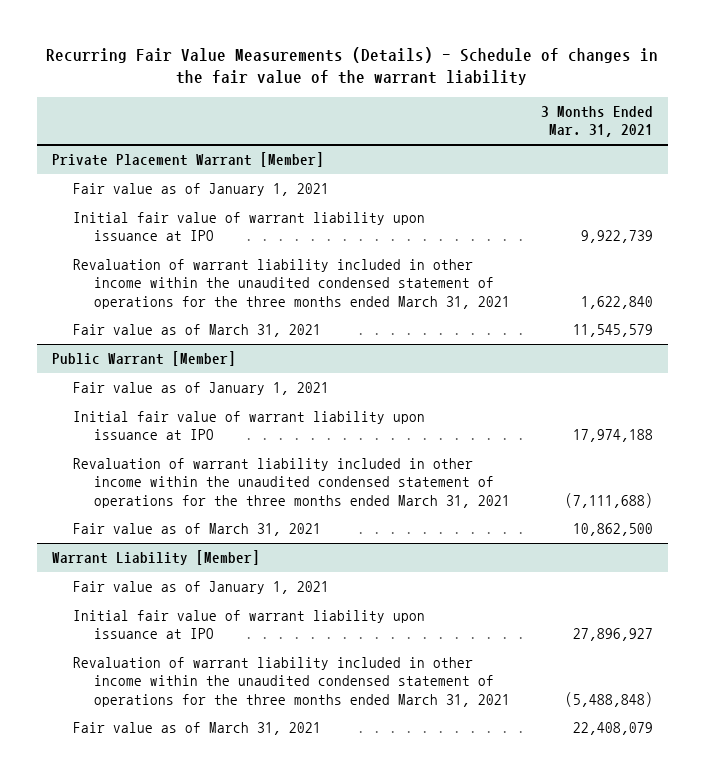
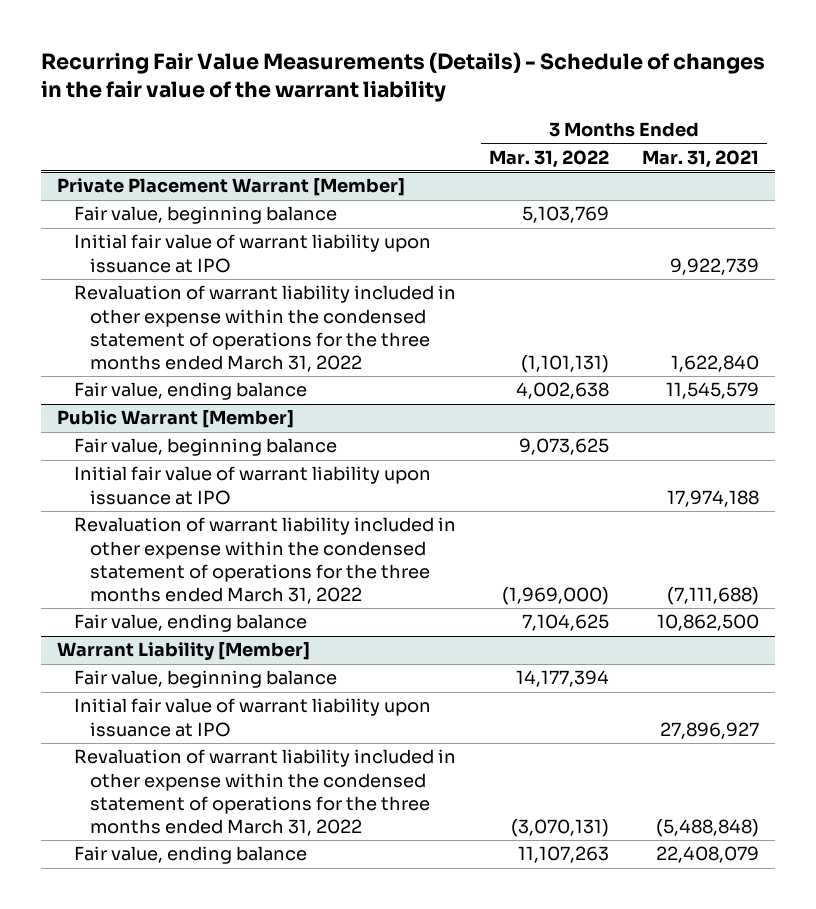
none -> [488,149,609,168] Mar. 31, 2022
[73,183,330,197] Fair value as of January 1, 2021 -> [73,206,337,225] Fair value, beginning balance
[73,259,510,309] Revaluation of warrant liability included in other income within the unaudited condensed statement of operations for the three months ended March 31, 2021 -> [73,285,456,372] Revaluation of warrant liability included in other expense within the condensed statement of operations for the three months ended March 31, 2022
[73,324,322,338] Fair value as of March 31, 2021 -> [73,382,307,401] Fair value, ending balance
[73,382,330,396] Fair value as of January 1, 2021 -> [73,438,337,457] Fair value, beginning balance
[73,458,510,508] Revaluation of warrant liability included in other income within the unaudited condensed statement of operations for the three months ended March 31, 2021 -> [73,517,456,604] Revaluation of warrant liability included in other expense within the condensed statement of operations for the three months ended March 31, 2022
[73,523,322,537] Fair value as of March 31, 2021 -> [73,614,307,633] Fair value, ending balance
[73,581,330,595] Fair value as of January 1, 2021 -> [73,670,337,689] Fair value, beginning balance
[73,657,510,707] Revaluation of warrant liability included in other income within the unaudited condensed statement of operations for the three months ended March 31, 2021 -> [73,749,456,836] Revaluation of warrant liability included in other expense within the condensed statement of operations for the three months ended March 31, 2022
[73,722,322,736] Fair value as of March 31, 2021 -> [73,846,307,865] Fair value, ending balance

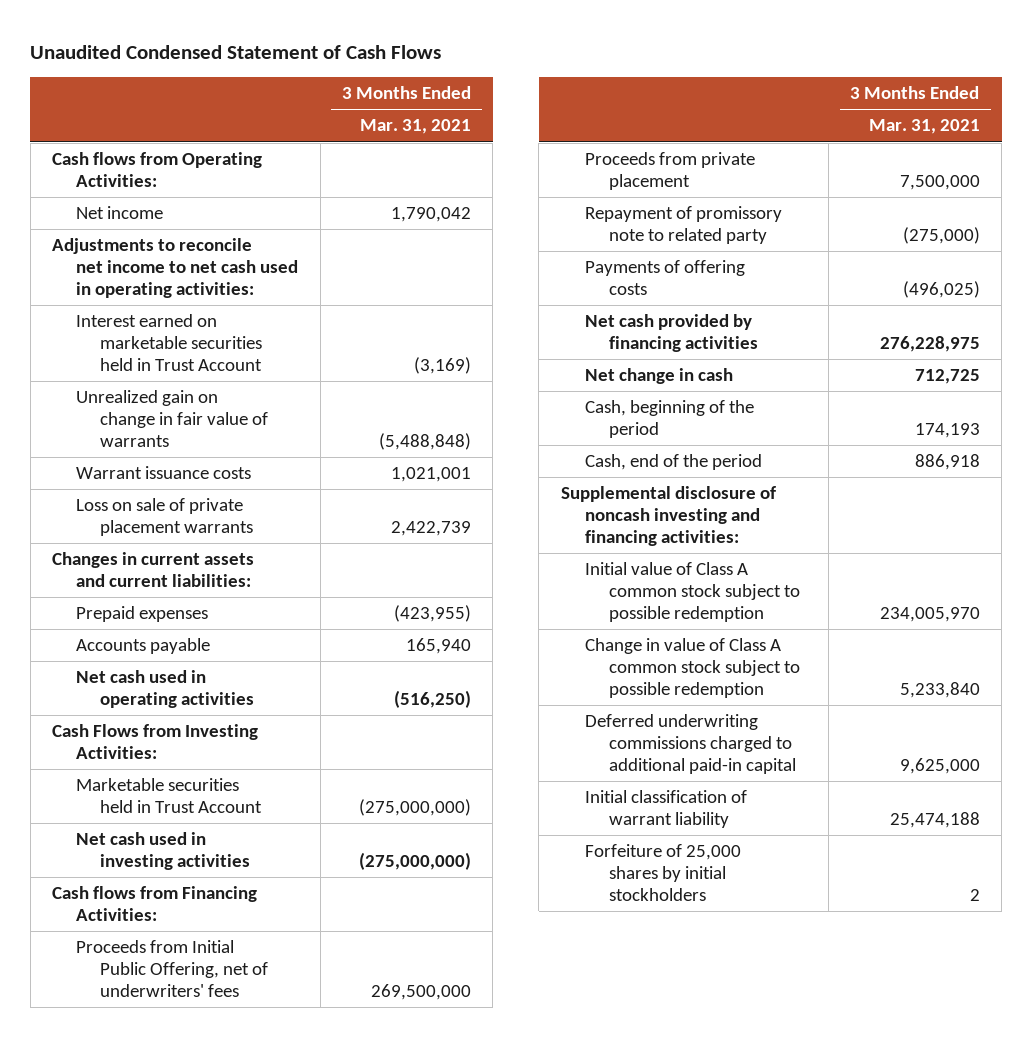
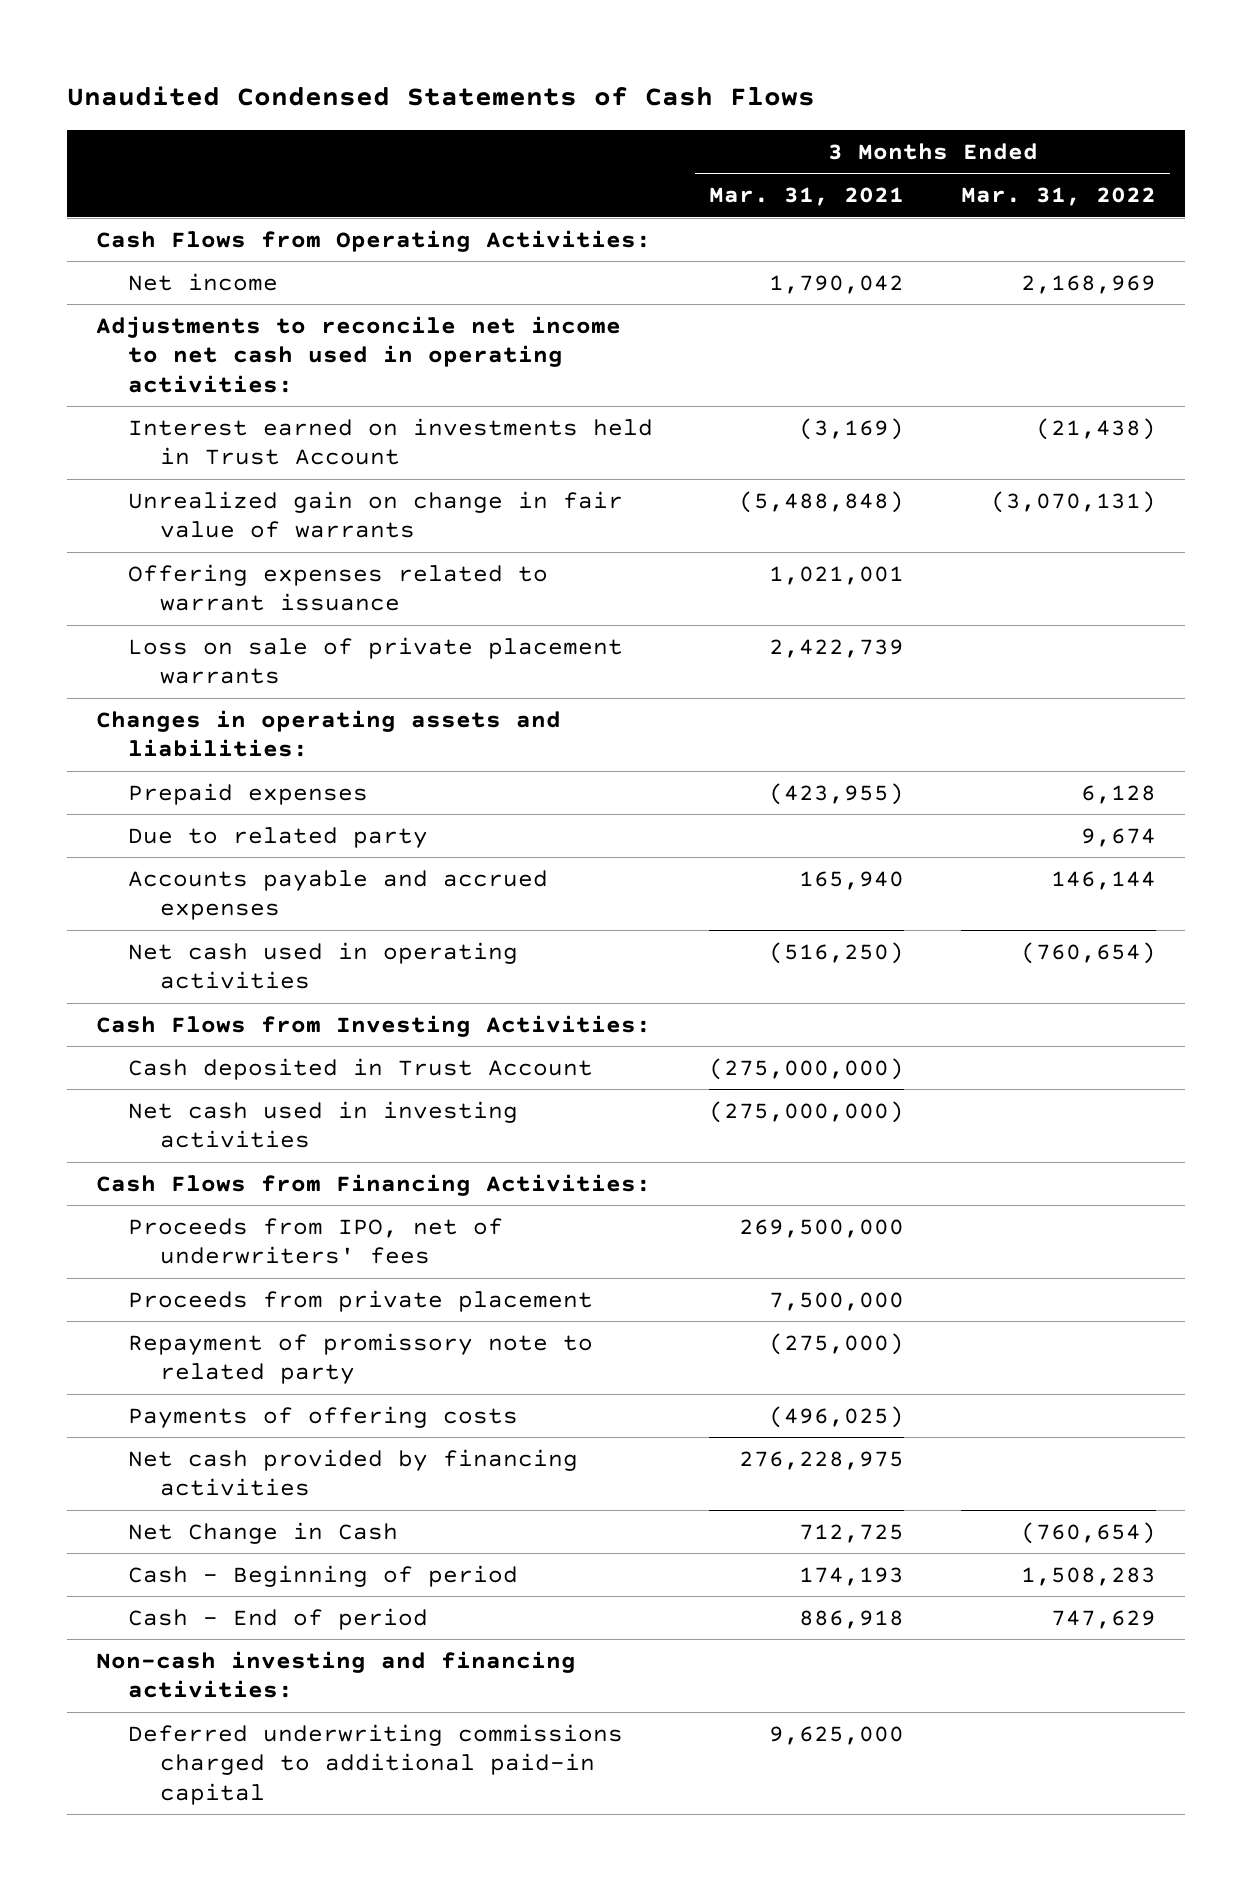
[30,44,442,59] Unaudited Condensed Statement of Cash Flows -> [67,86,816,107] Unaudited Condensed Statements of Cash Flows
none -> [961,187,1157,207] Mar. 31, 2022
[52,152,263,187] Cash flows from Operating Activities: -> [95,229,651,252] Cash Flows from Operating Activities:
[76,314,263,371] Interest earned on marketable securities held in Trust Account -> [127,417,653,466] Interest earned on investments held in Trust Account
[76,466,252,480] Warrant issuance costs -> [127,563,548,612] Offering expenses related to warrant issuance
[52,552,255,587] Changes in current assets and current liabilities: -> [95,709,561,758] Changes in operating assets and liabilities:
none -> [127,826,428,848] Due to related party
[76,638,211,655] Accounts payable -> [127,869,548,921] Accounts payable and accrued expenses
[76,778,263,813] Marketable securities held in Trust Account -> [127,1057,593,1080] Cash deposited in Trust Account
[52,886,258,921] Cash flows from Financing Activities: -> [95,1173,651,1196] Cash Flows from Financing Activities:
[76,940,269,997] Proceeds from Initial Public Offering, net of underwriters' fees -> [127,1217,503,1265] Proceeds from IPO, net of underwriters' fees
[560,486,776,546] Supplemental disclosure of noncash investing and financing activities: -> none
[584,562,800,622] Initial value of Class A common stock subject to possible redemption -> none
[584,638,800,698] Change in value of Class A common stock subject to possible redemption -> none
[584,368,733,385] Net change in cash -> [127,1521,398,1544] Net Change in Cash
[584,400,754,438] Cash, beginning of the period -> [127,1564,518,1587] Cash - Beginning of period
[584,454,762,471] Cash, end of the period -> [127,1607,428,1630] Cash - End of period
none -> [95,1650,576,1699] Non-cash investing and financing activities:
[584,790,747,828] Initial classification of warrant liability -> none
[584,844,741,901] Forfeiture of 25,000 shares by initial stockholders -> none

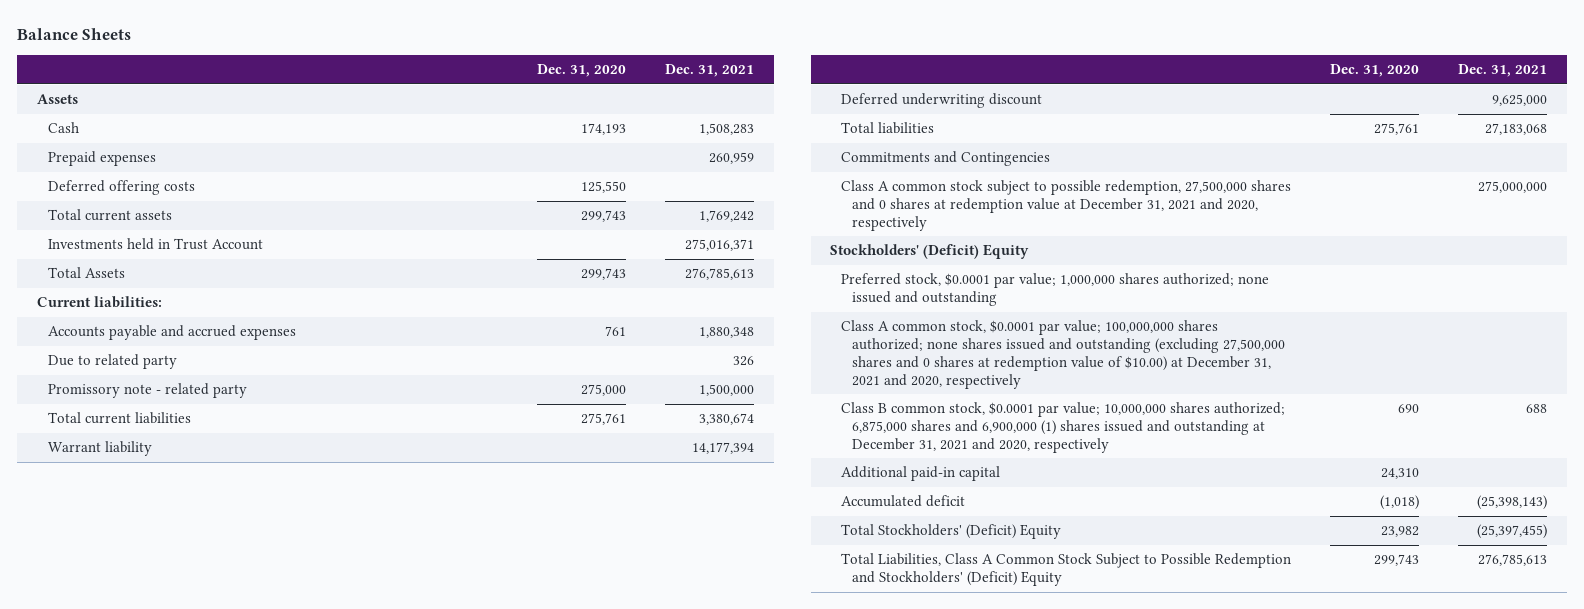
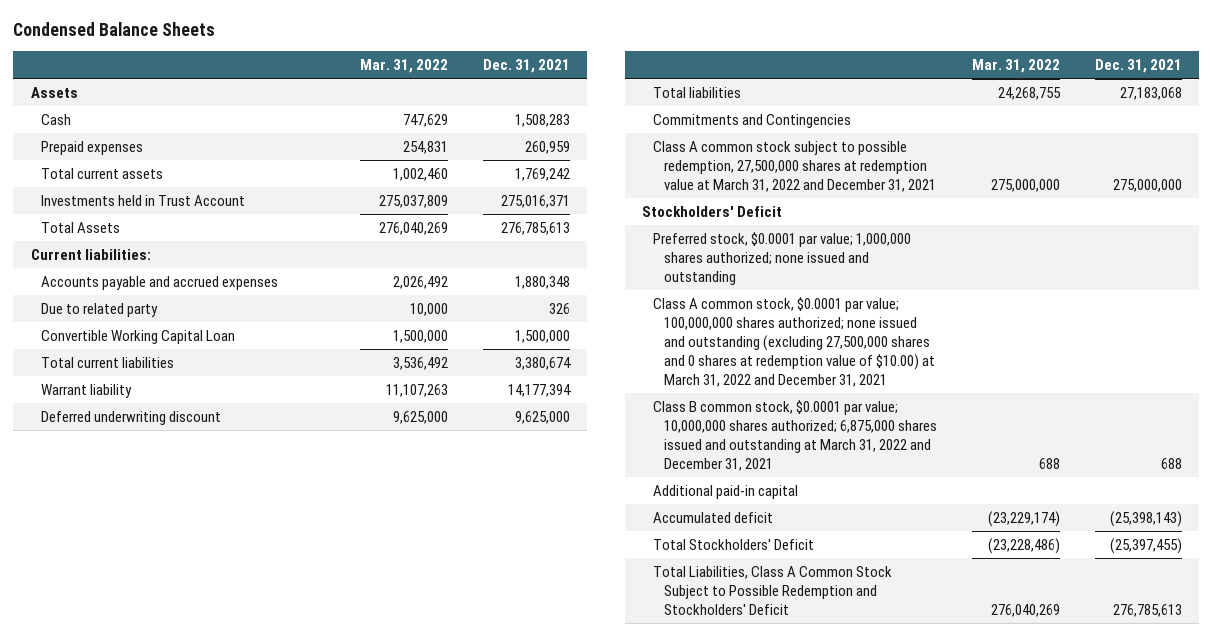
[17,28,132,41] Balance Sheets -> [13,22,216,37] Condensed Balance Sheets
[536,64,626,78] Dec. 31, 2020 -> none
none -> [359,59,448,74] Mar. 31, 2022
[47,180,195,196] Deferred offering costs -> none
[47,383,247,399] Promissory note - related party -> none
none -> [41,329,236,344] Convertible Working Capital Loan
[840,180,1291,231] Class A common stock subject to possible redemption, 27,500,000 shares and 0 shares at redemption value at December 31, 2021 and 2020, respectively -> [653,140,936,192] Class A common stock subject to possible redemption, 27,500,000 shares at redemption value at March 31, 2022 and December 31, 2021
[830,244,1030,260] Stockholders' (Deficit) Equity -> [642,205,783,217] Stockholders' Deficit
[840,320,1285,389] Class A common stock, $0.0001 par value; 100,000,000 shares authorized; none shares issued and outstanding (excluding 27,500,000 shares and 0 shares at redemption value of $10.00) at December 31, 2021 and 2020, respectively -> [653,296,935,387] Class A common stock, $0.0001 par value; 100,000,000 shares authorized; none issued and outstanding (excluding 27,500,000 shares and 0 shares at redemption value of $10.00) at March 31, 2022 and December 31, 2021
[840,402,1285,453] Class B common stock, $0.0001 par value; 10,000,000 shares authorized; 6,875,000 shares and 6,900,000 (1) shares issued and outstanding at December 31, 2021 and 2020, respectively -> [653,399,937,471] Class B common stock, $0.0001 par value; 10,000,000 shares authorized; 6,875,000 shares issued and outstanding at March 31, 2022 and December 31, 2021
[840,524,1061,540] Total Stockholders' (Deficit) Equity -> [653,538,815,550] Total Stockholders' Deficit
[840,553,1291,587] Total Liabilities, Class A Common Stock Subject to Possible Redemption and Stockholders' (Deficit) Equity -> [653,565,893,615] Total Liabilities, Class A Common Stock Subject to Possible Redemption and Stockholders' Deficit

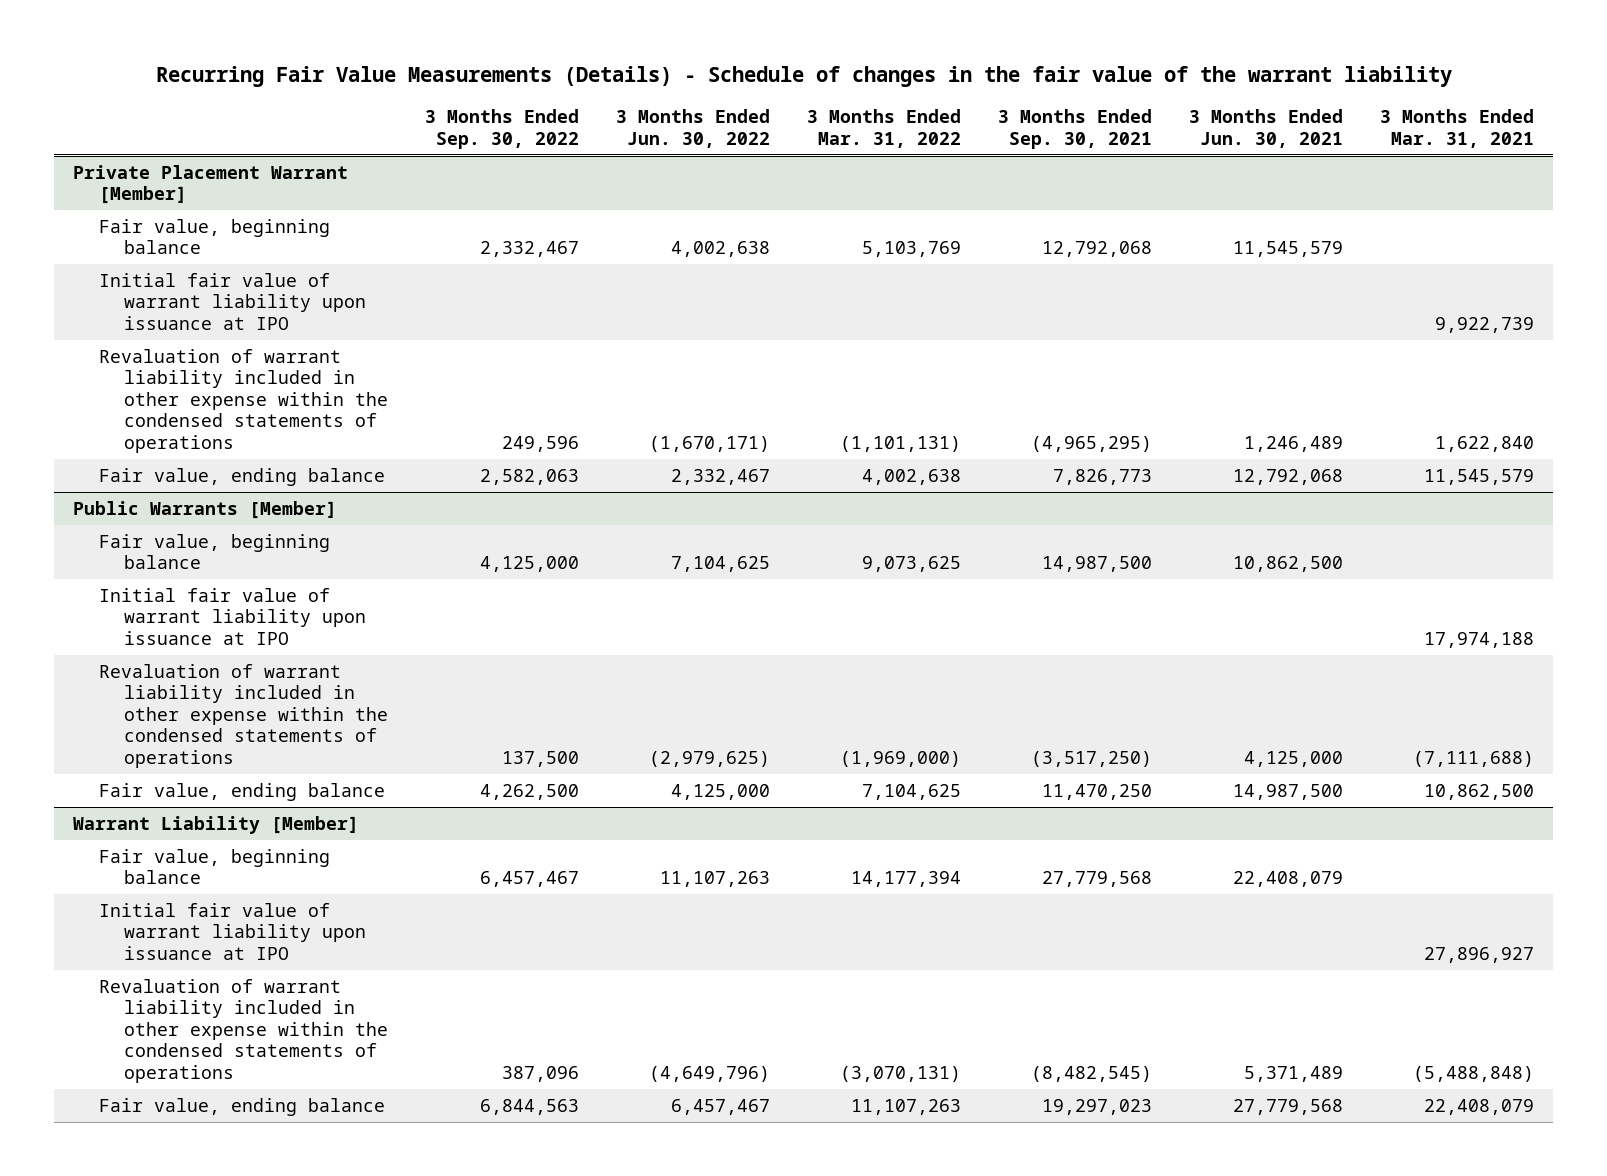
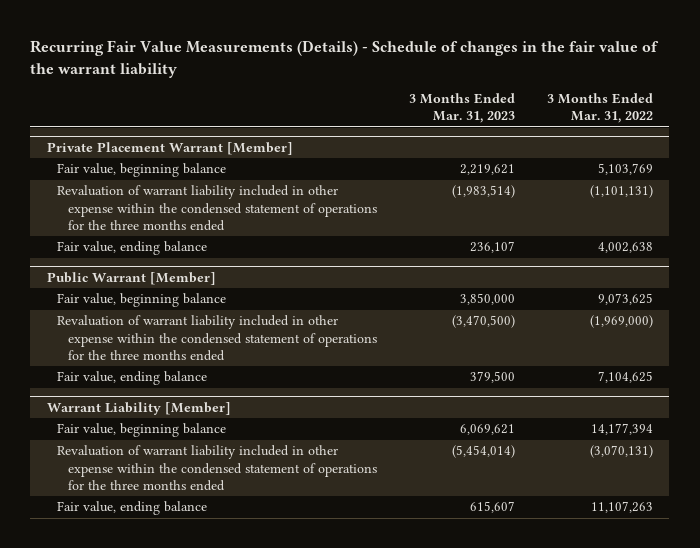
[425,109,580,149] 3 Months Ended Sep. 30, 2022 -> none
[616,109,771,148] 3 Months Ended Jun. 30, 2022 -> none
[998,109,1153,149] 3 Months Ended Sep. 30, 2021 -> none
[1189,109,1344,148] 3 Months Ended Jun. 30, 2021 -> none
[1380,109,1535,148] 3 Months Ended Mar. 31, 2021 -> none
none -> [408,92,515,124] 3 Months Ended Mar. 31, 2023
[98,272,367,330] Initial fair value of warrant liability upon issuance at IPO -> none
[98,348,389,453] Revaluation of warrant liability included in other expense within the condensed statements of operations -> [57,185,377,231] Revaluation of warrant liability included in other expense within the condensed statement of operations for the three months ended
[72,500,337,519] Public Warrants [Member] -> [46,272,216,286] Public Warrant [Member]
[98,587,367,645] Initial fair value of warrant liability upon issuance at IPO -> none
[98,663,389,768] Revaluation of warrant liability included in other expense within the condensed statements of operations -> [57,315,377,361] Revaluation of warrant liability included in other expense within the condensed statement of operations for the three months ended
[98,902,367,960] Initial fair value of warrant liability upon issuance at IPO -> none
[98,978,389,1083] Revaluation of warrant liability included in other expense within the condensed statements of operations -> [57,445,377,491] Revaluation of warrant liability included in other expense within the condensed statement of operations for the three months ended

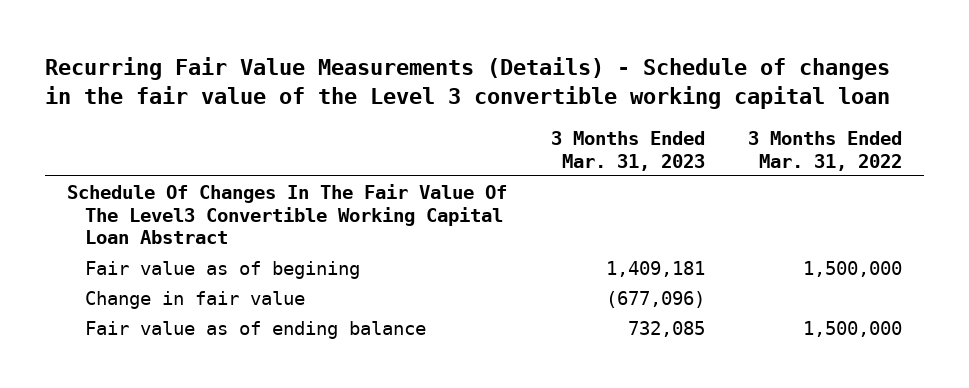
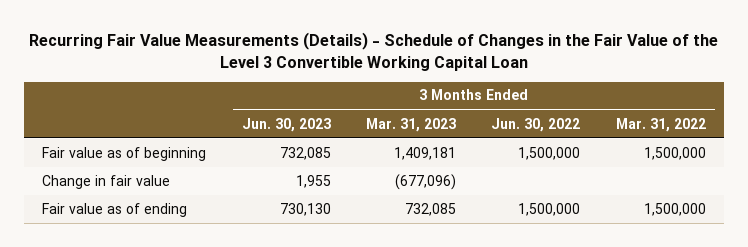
[45,56,891,109] Recurring Fair Value Measurements (Details) - Schedule of changes in the fair value of the Level 3 convertible working capital loan -> [29,32,719,71] Recurring Fair Value Measurements (Details) - Schedule of Changes in the Fair Value of the Level 3 Convertible Working Capital Loan
none -> [241,117,331,132] Jun. 30, 2023
none -> [491,117,581,132] Jun. 30, 2022
[66,183,507,245] Schedule Of Changes In The Fair Value Of The Level3 Convertible Working Capital Loan Abstract -> none
[84,260,360,279] Fair value as of begining -> [42,146,207,161] Fair value as of beginning
[84,320,426,339] Fair value as of ending balance -> [42,202,188,217] Fair value as of ending

